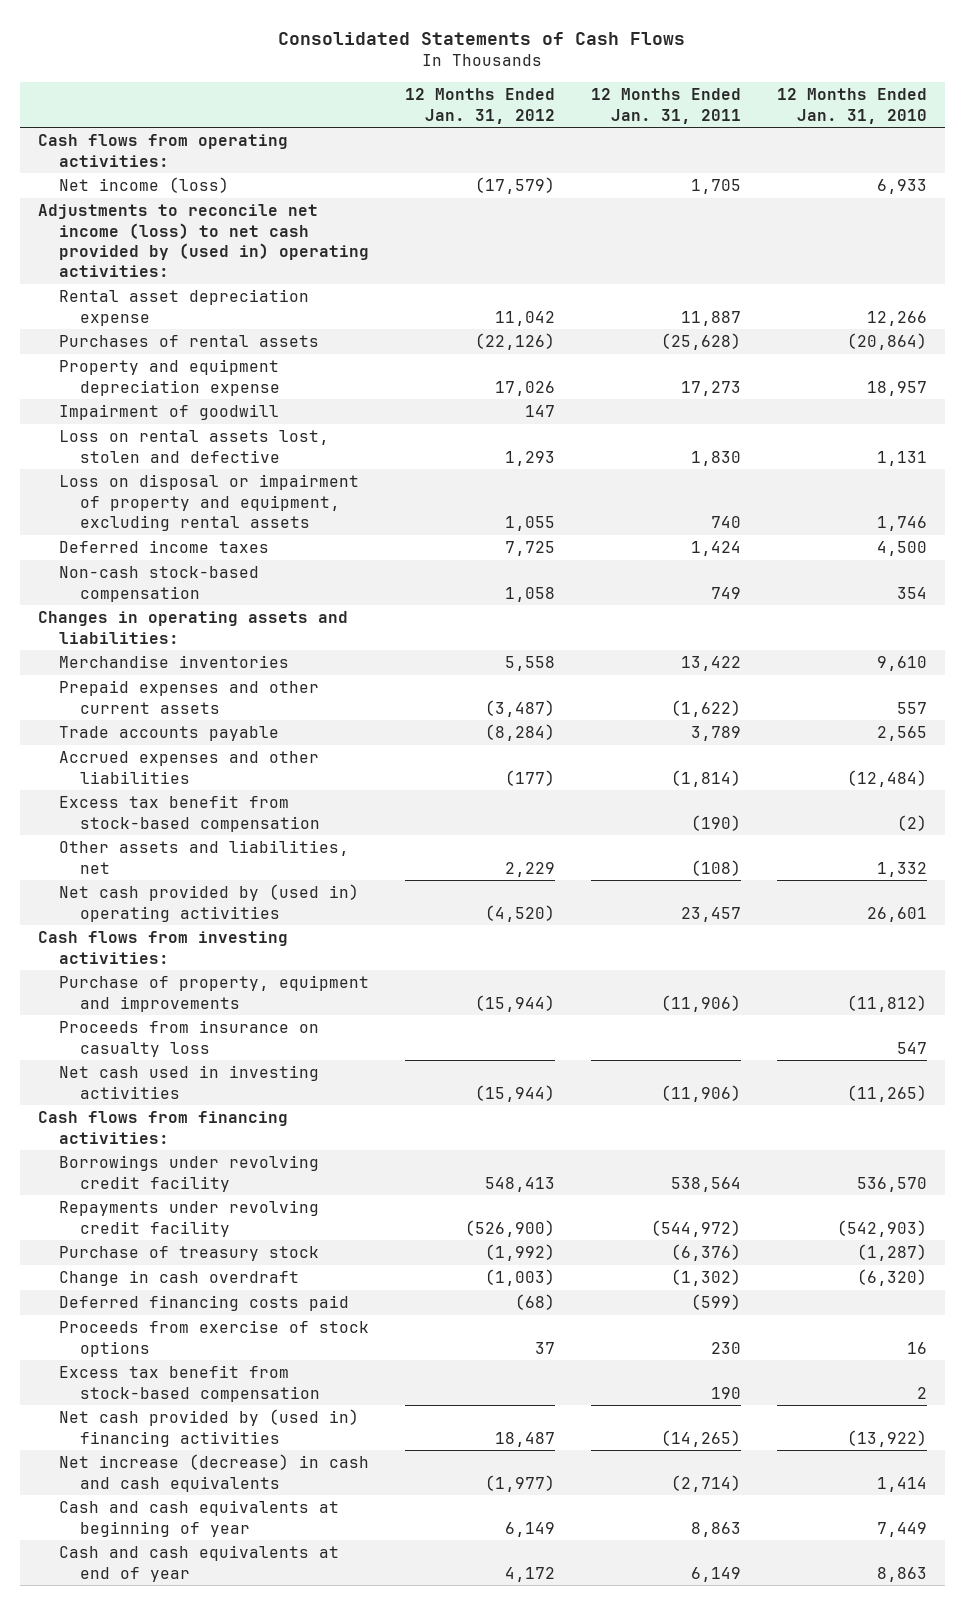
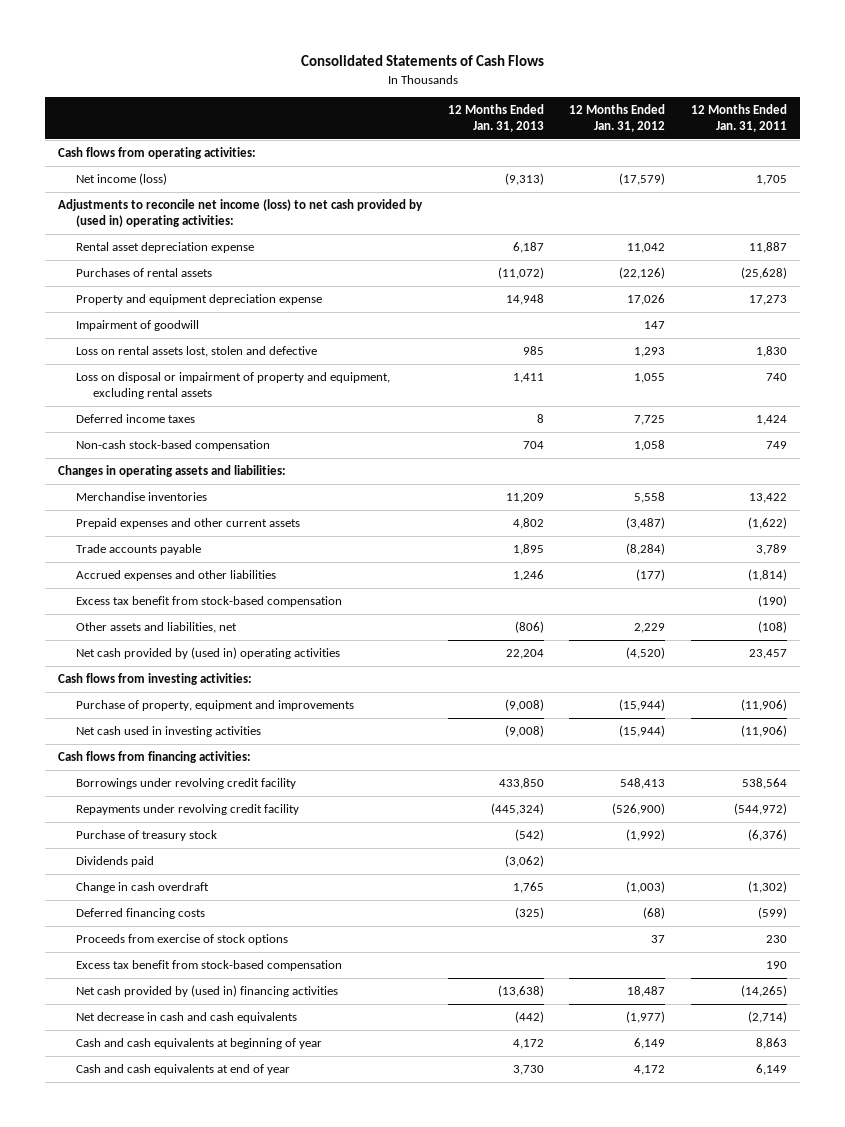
[776,88,927,124] 12 Months Ended Jan. 31, 2010 -> none
none -> [447,103,544,133] 12 Months Ended Jan. 31, 2013
[59,1020,320,1057] Proceeds from insurance on casualty loss -> none
none -> [75,856,154,868] Dividends paid
[59,1295,350,1312] Deferred financing costs paid -> [75,908,205,920] Deferred financing costs
[59,1454,370,1492] Net increase (decrease) in cash and cash equivalents -> [75,1012,297,1024] Net decrease in cash and cash equivalents

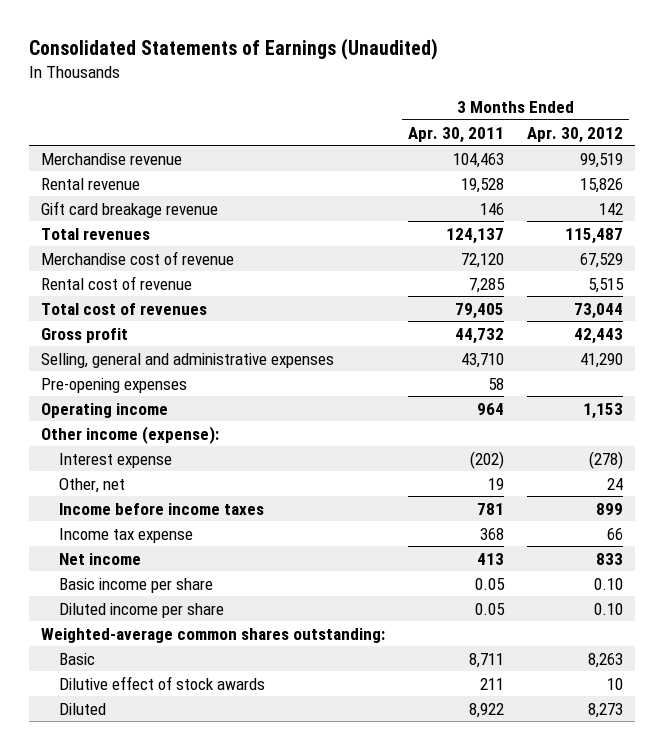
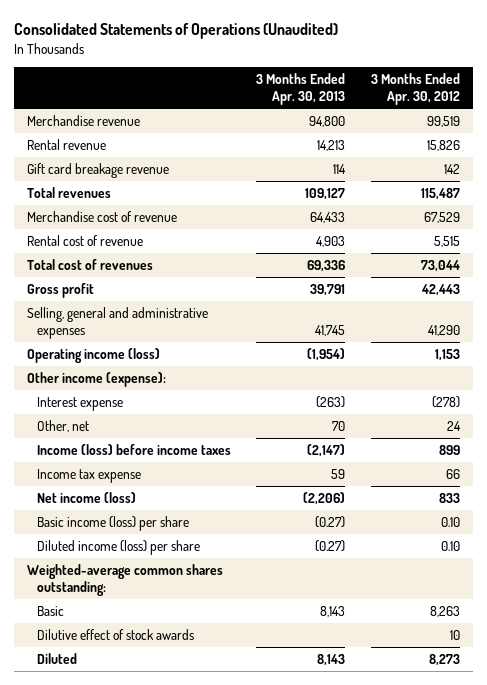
[29,38,439,61] Consolidated Statements of Earnings (Unaudited) -> [14,23,339,40] Consolidated Statements of Operations (Unaudited)
[407,126,504,143] Apr. 30, 2011 -> none
none -> [256,73,346,106] 3 Months Ended Apr. 30, 2013
[40,377,187,393] Pre-opening expenses -> none
[40,402,168,418] Operating income -> [27,347,161,363] Operating income (loss)
[58,502,264,515] Income before income taxes -> [36,443,231,455] Income (loss) before income taxes
[58,552,141,565] Net income -> [36,491,136,503] Net income (loss)
[58,577,213,593] Basic income per share -> [36,515,189,531] Basic income (loss) per share
[58,602,224,618] Diluted income per share -> [36,539,200,555] Diluted income (loss) per share

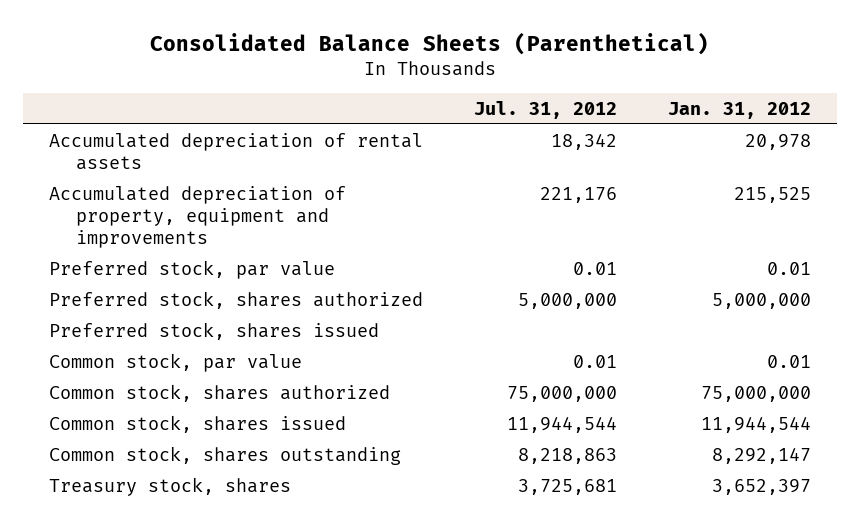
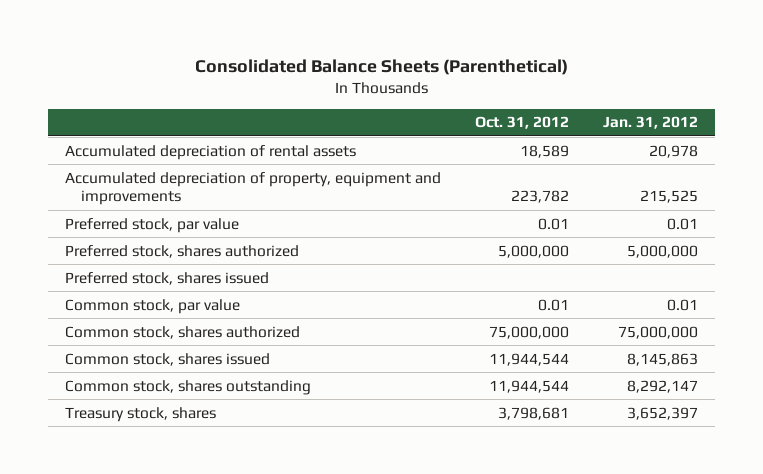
[474,100,618,119] Jul. 31, 2012 -> none
none -> [475,116,570,130] Oct. 31, 2012
[701,416,812,433] 11,944,544 -> [627,352,699,366] 8,145,863

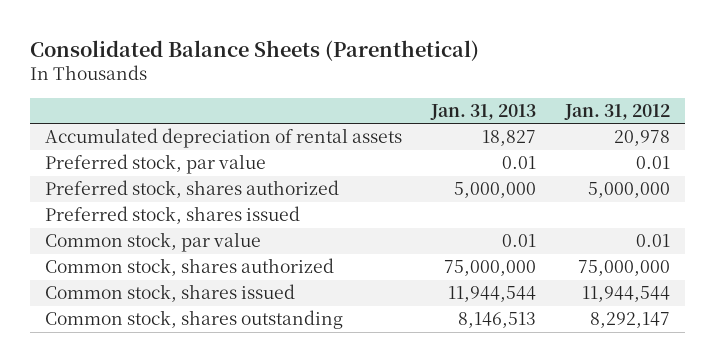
[475,116,570,130] Oct. 31, 2012 -> none
none -> [429,103,536,120] Jan. 31, 2013
[65,171,442,206] Accumulated depreciation of property, equipment and improvements -> none
[627,352,699,366] 8,145,863 -> [582,286,671,303] 11,944,544
[65,406,217,422] Treasury stock, shares -> none

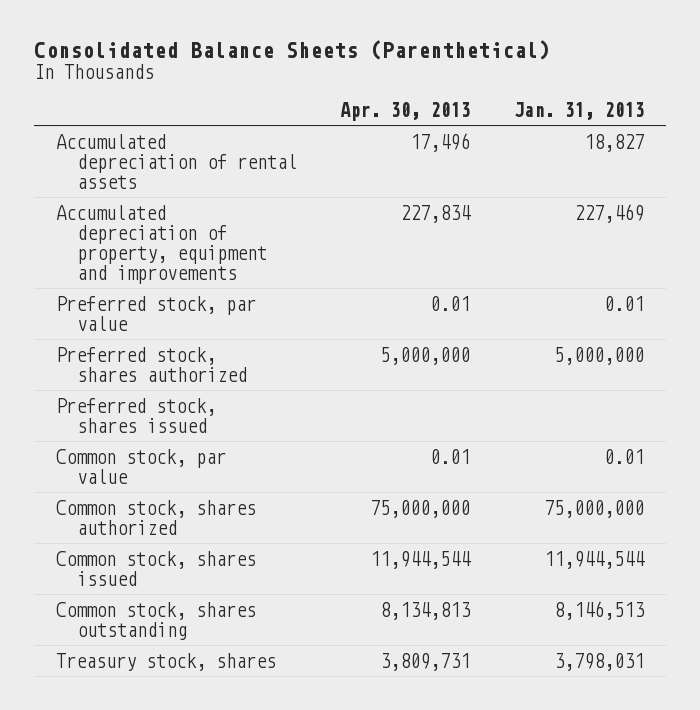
[564,103,671,120] Jan. 31, 2012 -> none
none -> [340,101,471,121] Apr. 30, 2013
none -> [55,204,267,284] Accumulated depreciation of property, equipment and improvements
none -> [55,652,276,671] Treasury stock, shares

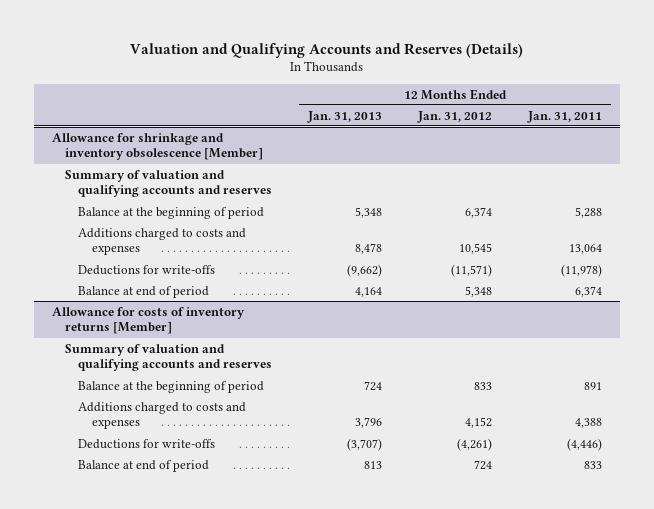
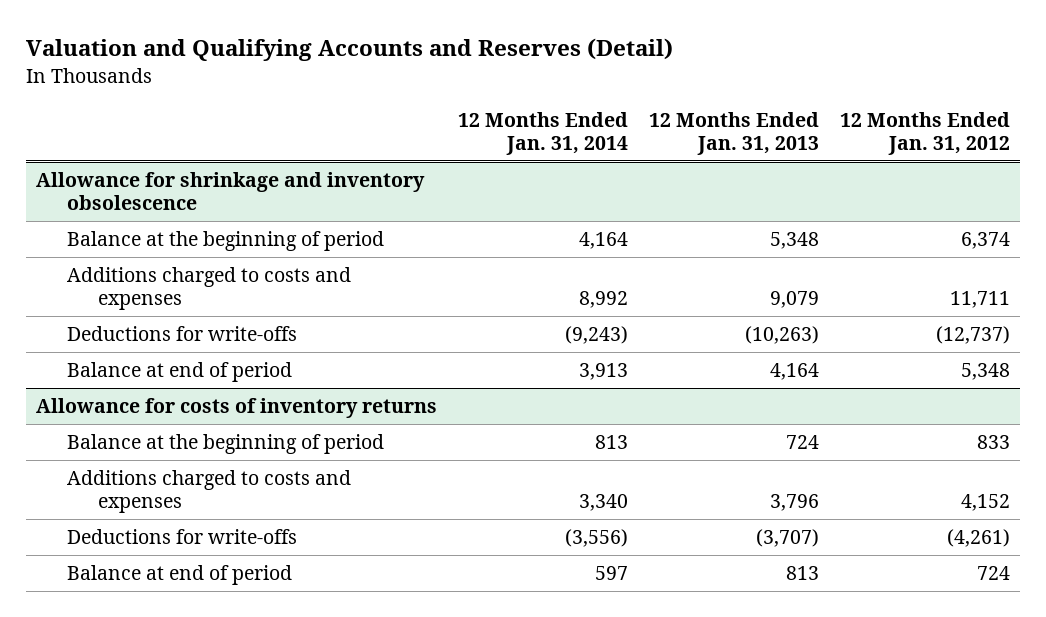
[129,42,523,58] Valuation and Qualifying Accounts and Reserves (Details) -> [25,38,673,62] Valuation and Qualifying Accounts and Reserves (Detail)
[526,110,602,123] Jan. 31, 2011 -> none
none -> [458,112,629,155] 12 Months Ended Jan. 31, 2014
[65,169,273,198] Summary of valuation and qualifying accounts and reserves -> none
[51,132,264,161] Allowance for shrinkage and inventory obsolescence [Member] -> [36,172,426,210] Allowance for shrinkage and inventory obsolescence
[355,243,383,255] 8,478 -> [769,290,819,308] 9,079
[459,243,493,255] 10,545 -> [949,290,1010,308] 11,711
[347,263,383,277] (9,662) -> [744,326,819,345] (10,263)
[451,263,493,277] (11,571) -> [935,326,1010,345] (12,737)
[65,343,273,372] Summary of valuation and qualifying accounts and reserves -> none
[51,306,245,335] Allowance for costs of inventory returns [Member] -> [36,398,438,419] Allowance for costs of inventory returns

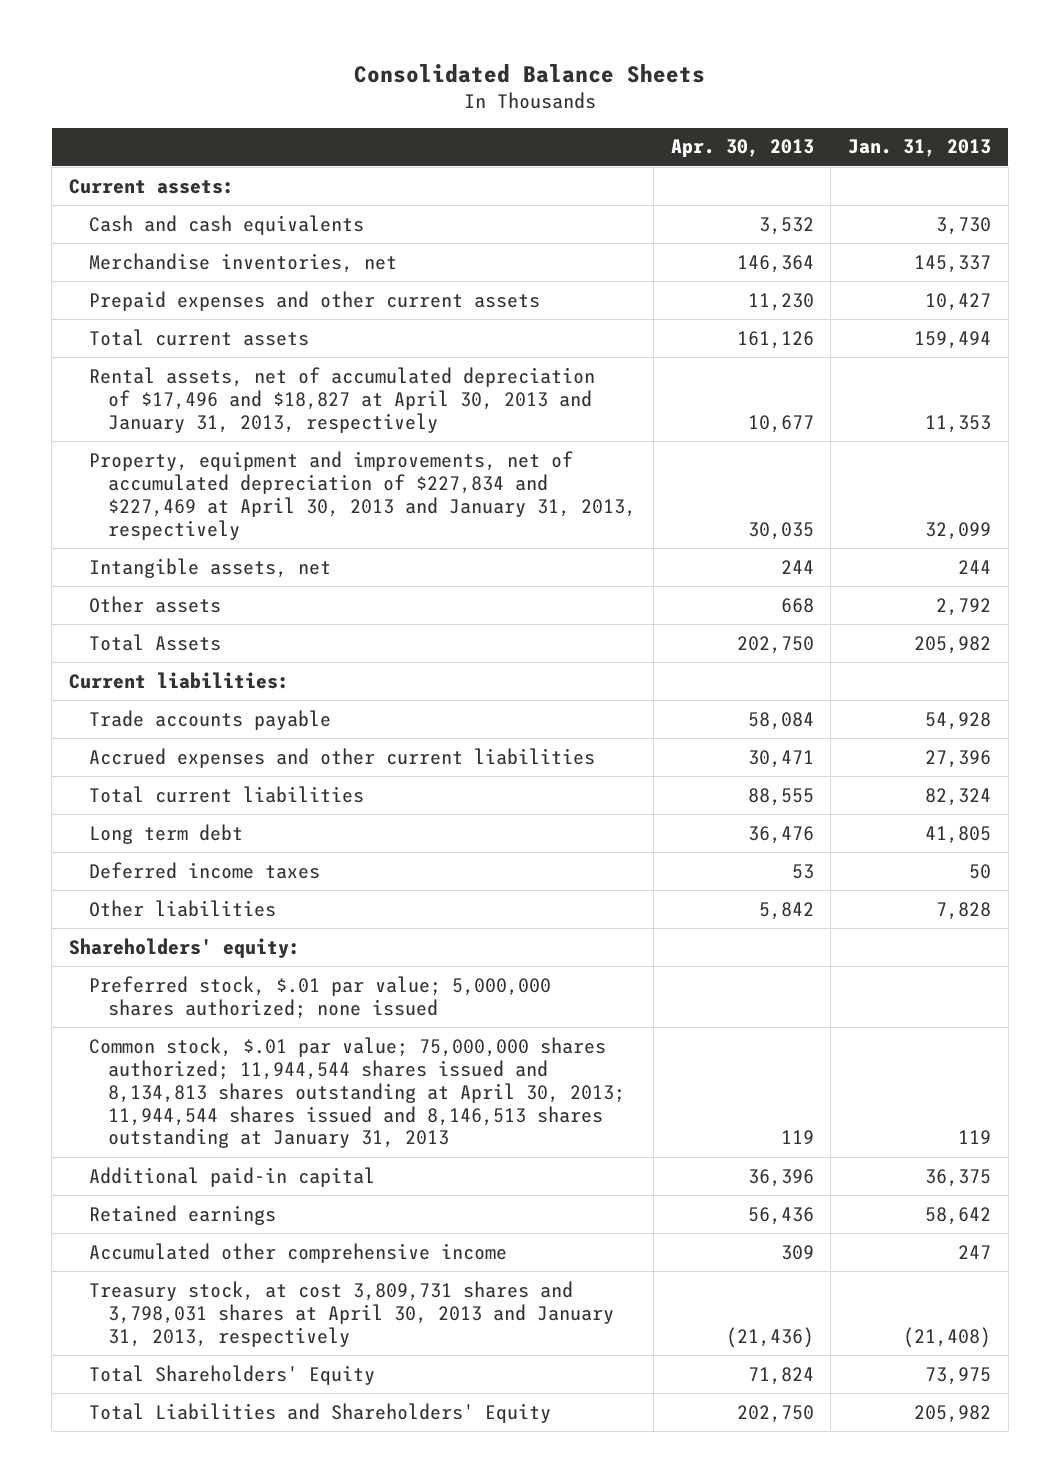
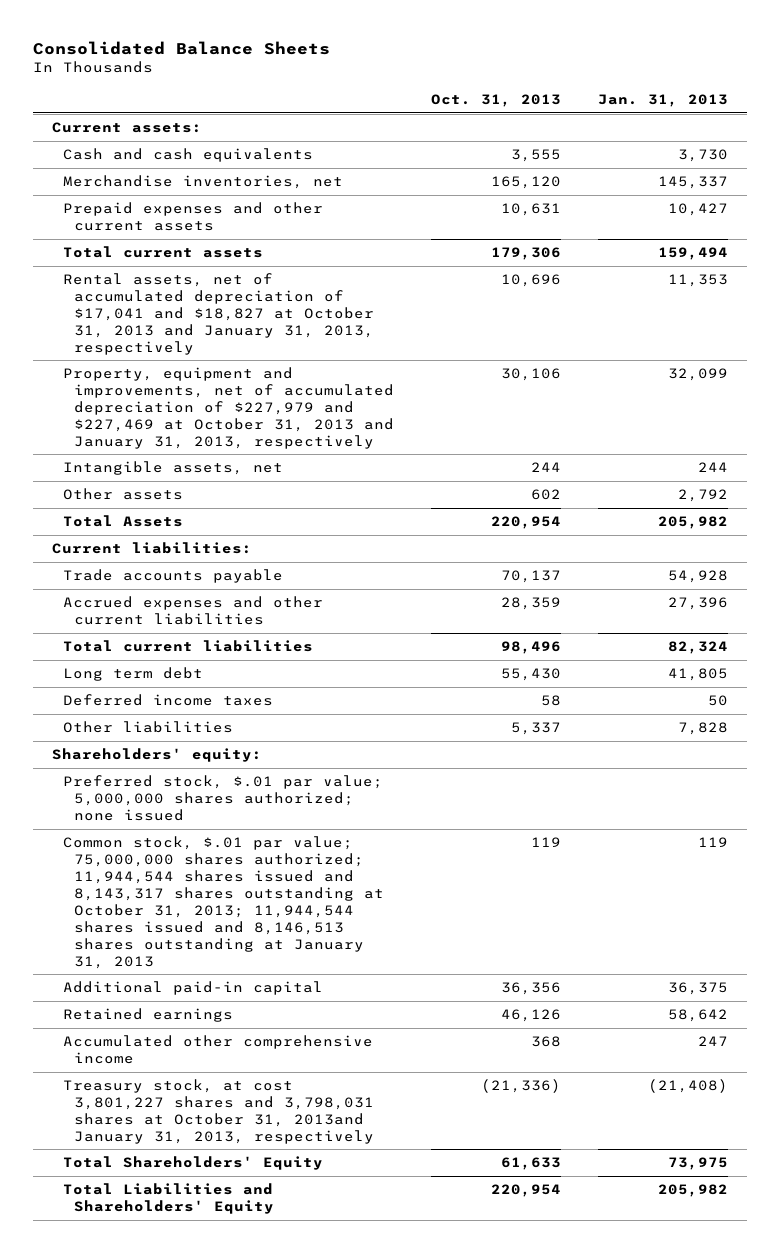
[670,139,814,158] Apr. 30, 2013 -> none
none -> [430,94,561,108] Oct. 31, 2013
[88,366,595,433] Rental assets, net of accumulated depreciation of $17,496 and $18,827 at April 30, 2013 and January 31, 2013, respectively -> [62,273,374,355] Rental assets, net of accumulated depreciation of $17,041 and $18,827 at October 31, 2013 and January 31, 2013, respectively
[88,450,637,540] Property, equipment and improvements, net of accumulated depreciation of $227,834 and $227,469 at April 30, 2013 and January 31, 2013, respectively -> [62,367,394,449] Property, equipment and improvements, net of accumulated depreciation of $227,979 and $227,469 at October 31, 2013 and January 31, 2013, respectively
[88,1036,626,1149] Common stock, $.01 par value; 75,000,000 shares authorized; 11,944,544 shares issued and 8,134,813 shares outstanding at April 30, 2013; 11,944,544 shares issued and 8,146,513 shares outstanding at January 31, 2013 -> [62,836,384,969] Common stock, $.01 par value; 75,000,000 shares authorized; 11,944,544 shares issued and 8,143,317 shares outstanding at October 31, 2013; 11,944,544 shares issued and 8,146,513 shares outstanding at January 31, 2013
[88,1280,615,1347] Treasury stock, at cost 3,809,731 shares and 3,798,031 shares at April 30, 2013 and January 31, 2013, respectively -> [62,1079,374,1144] Treasury stock, at cost 3,801,227 shares and 3,798,031 shares at October 31, 2013and January 31, 2013, respectively

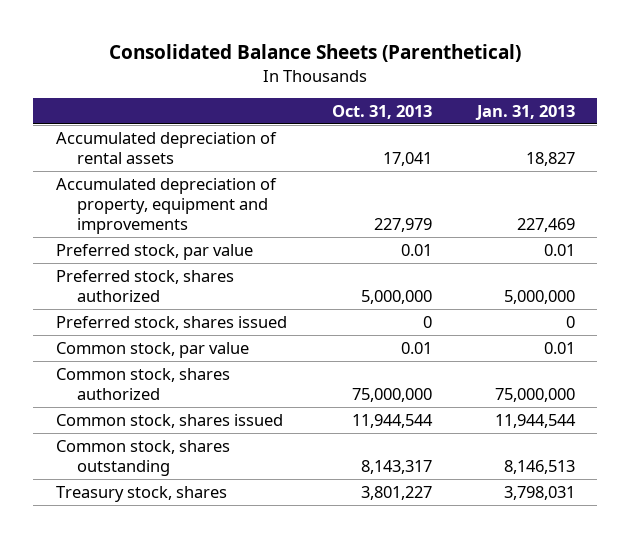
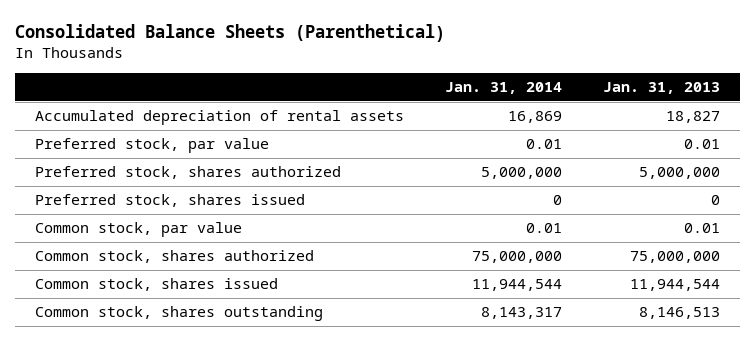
[331,105,432,120] Oct. 31, 2013 -> none
none -> [445,82,563,95] Jan. 31, 2014
[55,177,277,235] Accumulated depreciation of property, equipment and improvements -> none
[55,485,227,502] Treasury stock, shares -> none

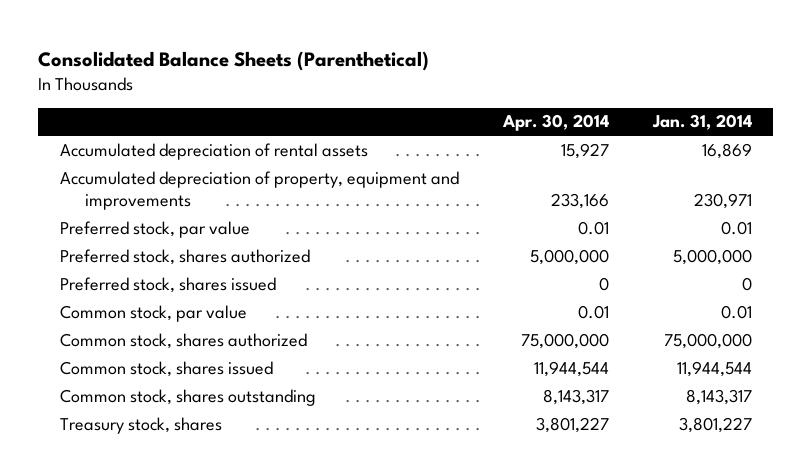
[602,82,720,95] Jan. 31, 2013 -> none
none -> [501,114,609,132] Apr. 30, 2014
none -> [60,170,460,210] Accumulated depreciation of property, equipment and improvements
none -> [60,416,223,434] Treasury stock, shares

